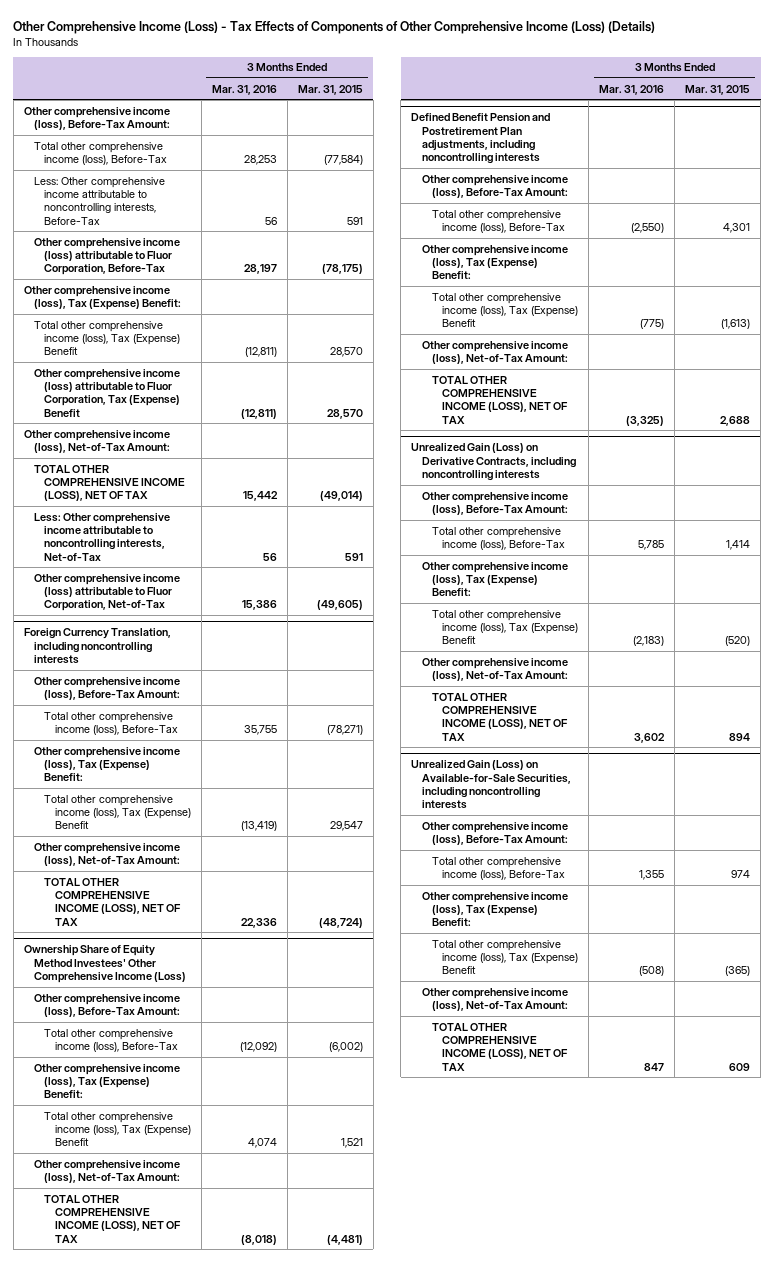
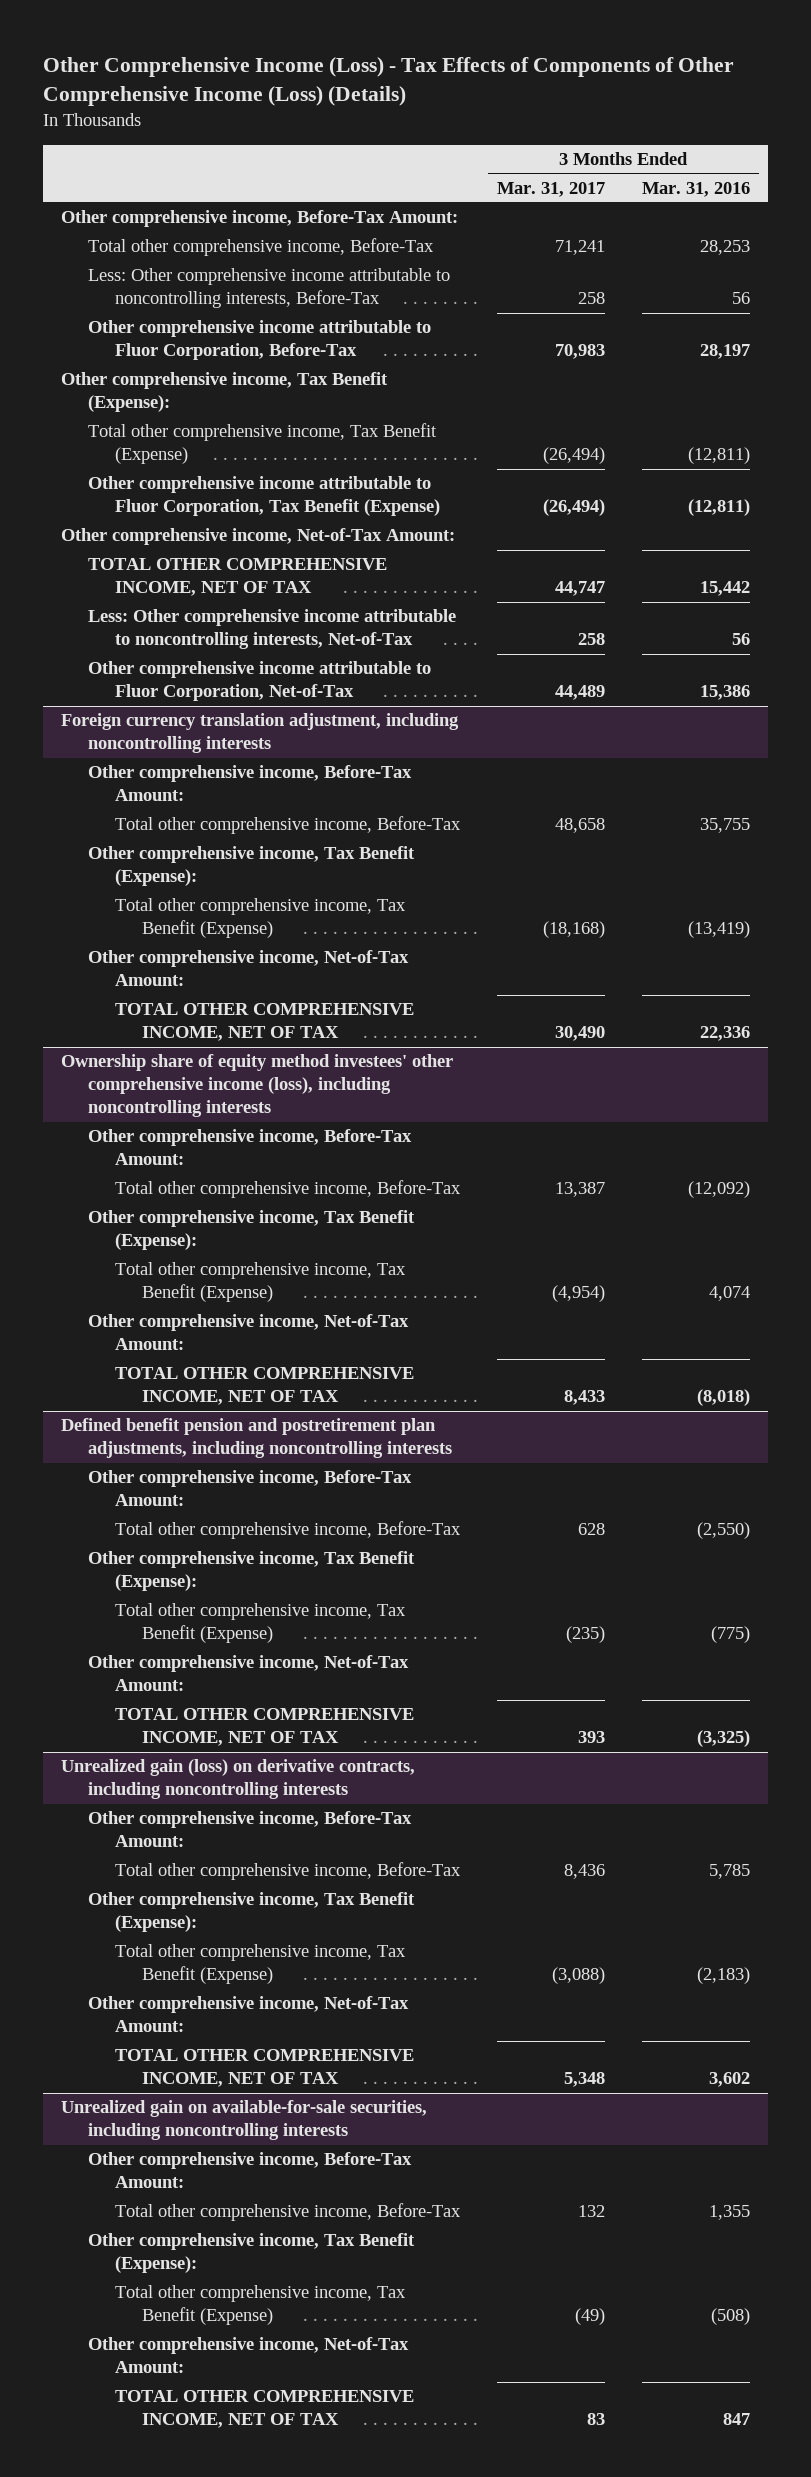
[297,84,363,95] Mar. 31, 2015 -> none
none -> [496,181,605,197] Mar. 31, 2017
[24,106,171,131] Other comprehensive income (loss), Before-Tax Amount: -> [61,210,459,228] Other comprehensive income, Before-Tax Amount:
[34,141,168,166] Total other comprehensive income (loss), Before-Tax -> [88,238,435,257] Total other comprehensive income, Before-Tax
[34,237,181,276] Other comprehensive income (loss) attributable to Fluor Corporation, Before-Tax -> [88,320,432,361] Other comprehensive income attributable to Fluor Corporation, Before-Tax
[24,285,182,311] Other comprehensive income (loss), Tax (Expense) Benefit: -> [61,372,389,413] Other comprehensive income, Tax Benefit (Expense):
[34,320,181,356] Total other comprehensive income (loss), Tax (Expense) Benefit -> [88,423,438,465] Total other comprehensive income, Tax Benefit (Expense)
[34,368,181,417] Other comprehensive income (loss) attributable to Fluor Corporation, Tax (Expense) Benefit -> [88,476,440,517] Other comprehensive income attributable to Fluor Corporation, Tax Benefit (Expense)
[24,429,171,454] Other comprehensive income (loss), Net-of-Tax Amount: -> [61,528,456,546] Other comprehensive income, Net-of-Tax Amount:
[34,464,186,502] TOTAL OTHER COMPREHENSIVE INCOME (LOSS), NET OF TAX -> [88,558,388,597] TOTAL OTHER COMPREHENSIVE INCOME, NET OF TAX
[34,573,181,612] Other comprehensive income (loss) attributable to Fluor Corporation, Net-of-Tax -> [88,661,432,702] Other comprehensive income attributable to Fluor Corporation, Net-of-Tax
[24,628,172,665] Foreign Currency Translation, including noncontrolling interests -> [61,713,460,754] Foreign currency translation adjustment, including noncontrolling interests
[34,676,181,701] Other comprehensive income (loss), Before-Tax Amount: -> [88,765,413,802] Other comprehensive income, Before-Tax Amount:
[44,711,178,736] Total other comprehensive income (loss), Before-Tax -> [114,816,461,835] Total other comprehensive income, Before-Tax
[34,746,181,782] Other comprehensive income (loss), Tax (Expense) Benefit: -> [88,846,416,887] Other comprehensive income, Tax Benefit (Expense):
[44,794,191,830] Total other comprehensive income (loss), Tax (Expense) Benefit -> [114,898,406,939] Total other comprehensive income, Tax Benefit (Expense)
[34,842,181,867] Other comprehensive income (loss), Net-of-Tax Amount: -> [88,950,410,987] Other comprehensive income, Net-of-Tax Amount:
[44,877,181,926] TOTAL OTHER COMPREHENSIVE INCOME (LOSS), NET OF TAX -> [114,1003,414,1042] TOTAL OTHER COMPREHENSIVE INCOME, NET OF TAX
[24,945,187,984] Ownership Share of Equity Method Investees' Other Comprehensive Income (Loss) -> [61,1054,454,1118] Ownership share of equity method investees' other comprehensive income (loss), including noncontrolling interests
[34,993,181,1018] Other comprehensive income (loss), Before-Tax Amount: -> [88,1129,413,1166] Other comprehensive income, Before-Tax Amount:
[44,1028,178,1053] Total other comprehensive income (loss), Before-Tax -> [114,1180,461,1199] Total other comprehensive income, Before-Tax
[34,1063,181,1099] Other comprehensive income (loss), Tax (Expense) Benefit: -> [88,1210,416,1251] Other comprehensive income, Tax Benefit (Expense):
[44,1111,191,1147] Total other comprehensive income (loss), Tax (Expense) Benefit -> [114,1262,406,1303] Total other comprehensive income, Tax Benefit (Expense)
[34,1159,181,1184] Other comprehensive income (loss), Net-of-Tax Amount: -> [88,1314,410,1351] Other comprehensive income, Net-of-Tax Amount:
[44,1194,181,1243] TOTAL OTHER COMPREHENSIVE INCOME (LOSS), NET OF TAX -> [114,1367,414,1406] TOTAL OTHER COMPREHENSIVE INCOME, NET OF TAX
[411,113,551,165] Defined Benefit Pension and Postretirement Plan adjustments, including noncontrolling interests -> [61,1418,453,1459] Defined benefit pension and postretirement plan adjustments, including noncontrolling interests
[421,174,568,199] Other comprehensive income (loss), Before-Tax Amount: -> [88,1470,413,1507] Other comprehensive income, Before-Tax Amount:
[431,209,566,234] Total other comprehensive income (loss), Before-Tax -> [114,1521,461,1540] Total other comprehensive income, Before-Tax
[421,244,568,280] Other comprehensive income (loss), Tax (Expense) Benefit: -> [88,1551,416,1592] Other comprehensive income, Tax Benefit (Expense):
[431,292,579,328] Total other comprehensive income (loss), Tax (Expense) Benefit -> [114,1603,406,1644] Total other comprehensive income, Tax Benefit (Expense)
[421,340,568,365] Other comprehensive income (loss), Net-of-Tax Amount: -> [88,1655,410,1692] Other comprehensive income, Net-of-Tax Amount:
[431,375,569,424] TOTAL OTHER COMPREHENSIVE INCOME (LOSS), NET OF TAX -> [114,1708,414,1747] TOTAL OTHER COMPREHENSIVE INCOME, NET OF TAX
[411,443,576,482] Unrealized Gain (Loss) on Derivative Contracts, including noncontrolling interests -> [61,1759,416,1800] Unrealized gain (loss) on derivative contracts, including noncontrolling interests
[421,491,568,516] Other comprehensive income (loss), Before-Tax Amount: -> [88,1811,413,1848] Other comprehensive income, Before-Tax Amount:
[431,526,566,551] Total other comprehensive income (loss), Before-Tax -> [114,1862,461,1881] Total other comprehensive income, Before-Tax
[421,561,568,597] Other comprehensive income (loss), Tax (Expense) Benefit: -> [88,1892,416,1933] Other comprehensive income, Tax Benefit (Expense):
[431,609,579,645] Total other comprehensive income (loss), Tax (Expense) Benefit -> [114,1944,406,1985] Total other comprehensive income, Tax Benefit (Expense)
[421,657,568,682] Other comprehensive income (loss), Net-of-Tax Amount: -> [88,1996,410,2033] Other comprehensive income, Net-of-Tax Amount:
[431,692,569,741] TOTAL OTHER COMPREHENSIVE INCOME (LOSS), NET OF TAX -> [114,2049,414,2088] TOTAL OTHER COMPREHENSIVE INCOME, NET OF TAX
[411,760,571,810] Unrealized Gain (Loss) on Available-for-Sale Securities, including noncontrolling interests -> [61,2100,428,2141] Unrealized gain on available-for-sale securities, including noncontrolling interests
[421,821,568,846] Other comprehensive income (loss), Before-Tax Amount: -> [88,2152,413,2189] Other comprehensive income, Before-Tax Amount:
[431,856,566,881] Total other comprehensive income (loss), Before-Tax -> [114,2203,461,2222] Total other comprehensive income, Before-Tax
[421,891,568,927] Other comprehensive income (loss), Tax (Expense) Benefit: -> [88,2233,416,2274] Other comprehensive income, Tax Benefit (Expense):
[431,939,579,975] Total other comprehensive income (loss), Tax (Expense) Benefit -> [114,2285,406,2326] Total other comprehensive income, Tax Benefit (Expense)
[421,987,568,1012] Other comprehensive income (loss), Net-of-Tax Amount: -> [88,2337,410,2374] Other comprehensive income, Net-of-Tax Amount:
[431,1022,569,1071] TOTAL OTHER COMPREHENSIVE INCOME (LOSS), NET OF TAX -> [114,2390,414,2429] TOTAL OTHER COMPREHENSIVE INCOME, NET OF TAX

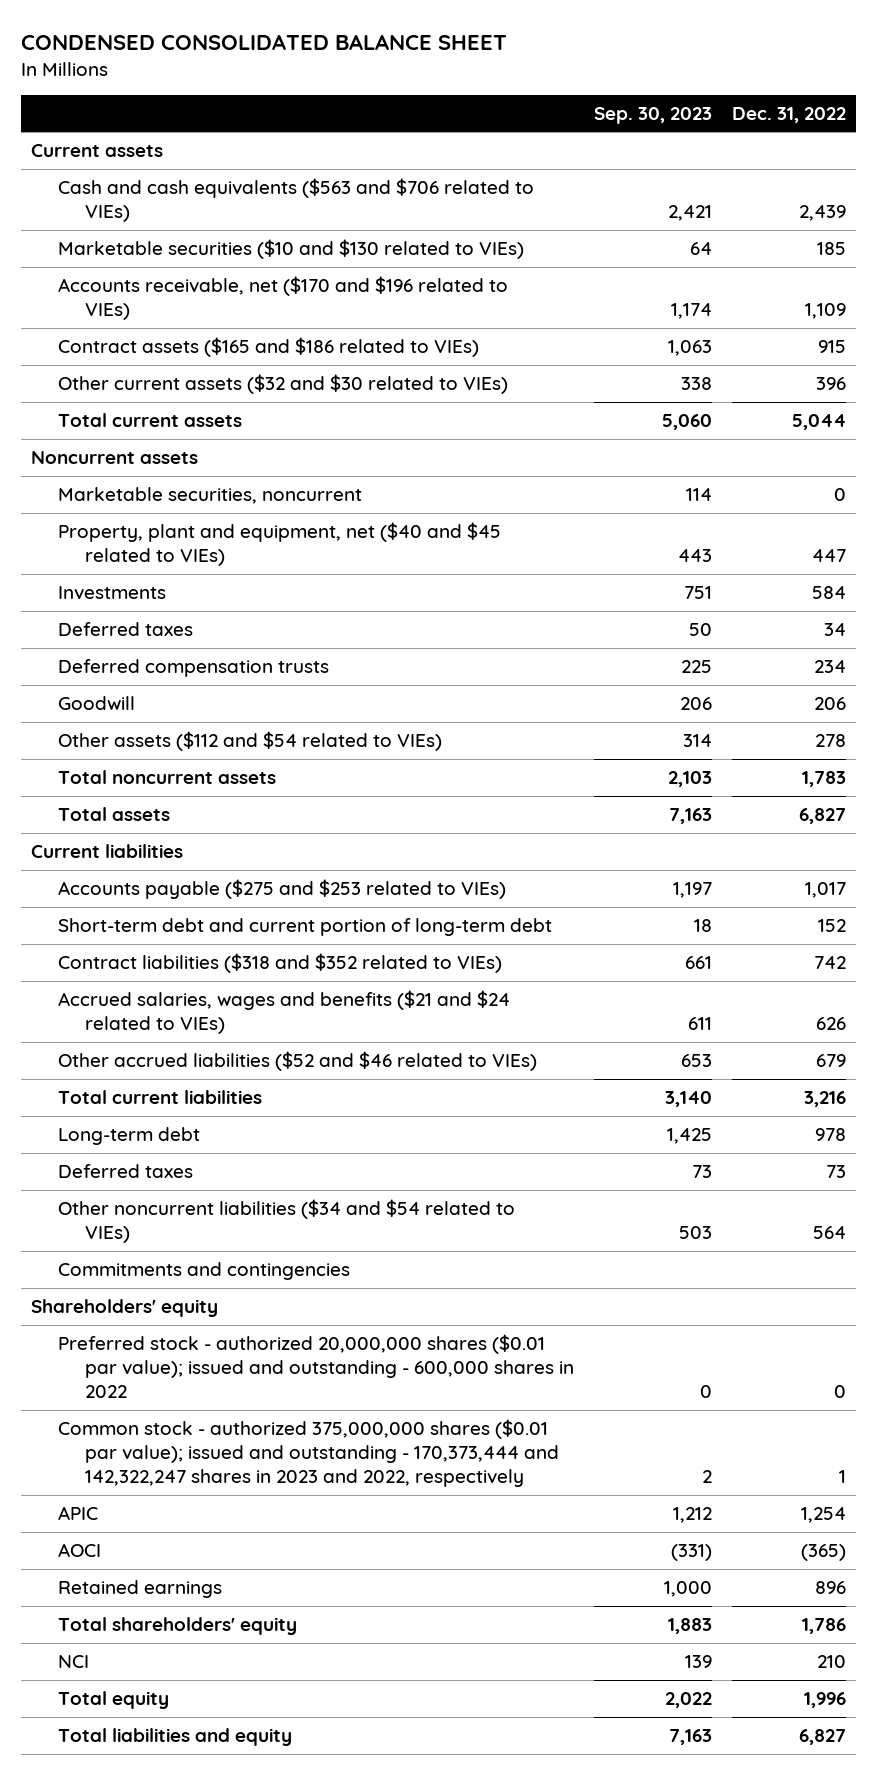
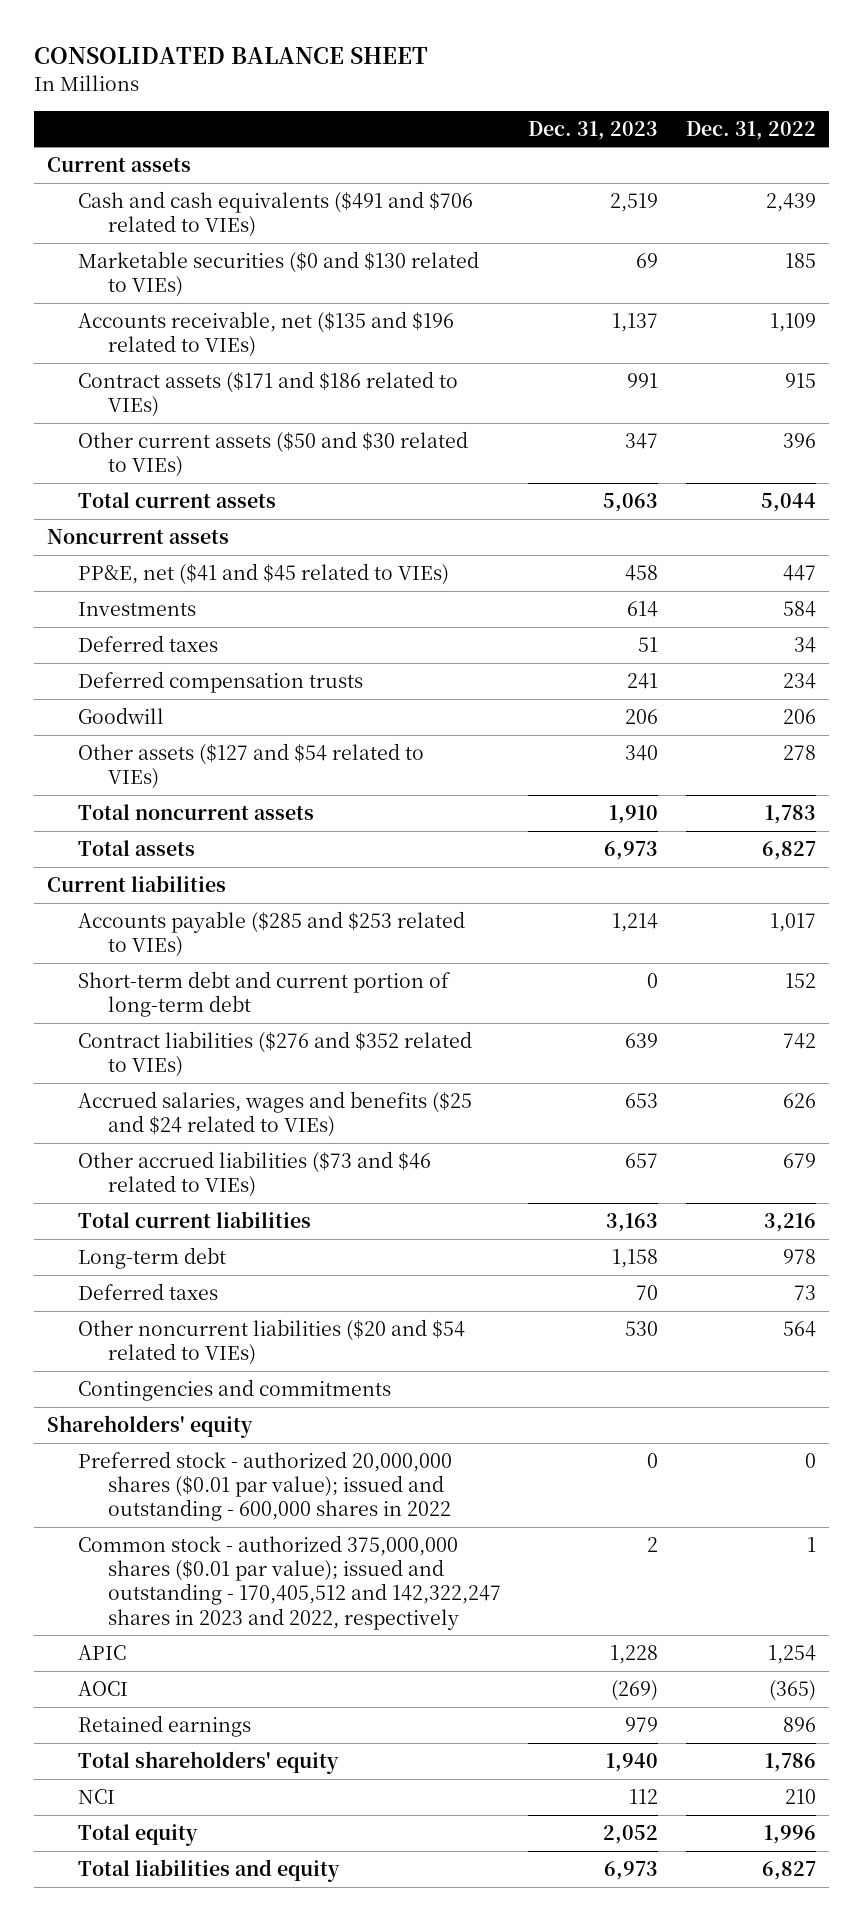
[20,34,507,51] CONDENSED CONSOLIDATED BALANCE SHEET -> [33,47,428,65] CONSOLIDATED BALANCE SHEET
[594,106,713,124] Sep. 30, 2023 -> none
none -> [528,120,659,140] Dec. 31, 2023
[58,178,535,223] Cash and cash equivalents ($563 and $706 related to VIEs) -> [77,190,473,238] Cash and cash equivalents ($491 and $706 related to VIEs)
[58,239,525,260] Marketable securities ($10 and $130 related to VIEs) -> [77,250,479,298] Marketable securities ($0 and $130 related to VIEs)
[58,276,509,321] Accounts receivable, net ($170 and $196 related to VIEs) -> [77,310,454,358] Accounts receivable, net ($135 and $196 related to VIEs)
[58,337,480,358] Contract assets ($165 and $186 related to VIEs) -> [77,370,458,418] Contract assets ($171 and $186 related to VIEs)
[58,374,509,395] Other current assets ($32 and $30 related to VIEs) -> [77,430,468,478] Other current assets ($50 and $30 related to VIEs)
[58,487,363,505] Marketable securities, noncurrent -> none
[58,522,502,567] Property, plant and equipment, net ($40 and $45 related to VIEs) -> [77,562,449,585] PP&E, net ($41 and $45 related to VIEs)
[58,731,443,752] Other assets ($112 and $54 related to VIEs) -> [77,742,424,790] Other assets ($127 and $54 related to VIEs)
[58,879,507,900] Accounts payable ($275 and $253 related to VIEs) -> [77,910,465,958] Accounts payable ($285 and $253 related to VIEs)
[58,953,503,974] Contract liabilities ($318 and $352 related to VIEs) -> [77,1030,472,1078] Contract liabilities ($276 and $352 related to VIEs)
[58,990,511,1035] Accrued salaries, wages and benefits ($21 and $24 related to VIEs) -> [77,1090,472,1138] Accrued salaries, wages and benefits ($25 and $24 related to VIEs)
[58,1051,538,1072] Other accrued liabilities ($52 and $46 related to VIEs) -> [77,1150,431,1198] Other accrued liabilities ($73 and $46 related to VIEs)
[58,1199,516,1244] Other noncurrent liabilities ($34 and $54 related to VIEs) -> [77,1318,465,1366] Other noncurrent liabilities ($20 and $54 related to VIEs)
[58,1262,351,1281] Commitments and contingencies -> [77,1378,391,1401] Contingencies and commitments
[58,1419,560,1488] Common stock - authorized 375,000,000 shares ($0.01 par value); issued and outstanding - 170,373,444 and 142,322,247 shares in 2023 and 2022, respectively -> [77,1534,501,1630] Common stock - authorized 375,000,000 shares ($0.01 par value); issued and outstanding - 170,405,512 and 142,322,247 shares in 2023 and 2022, respectively

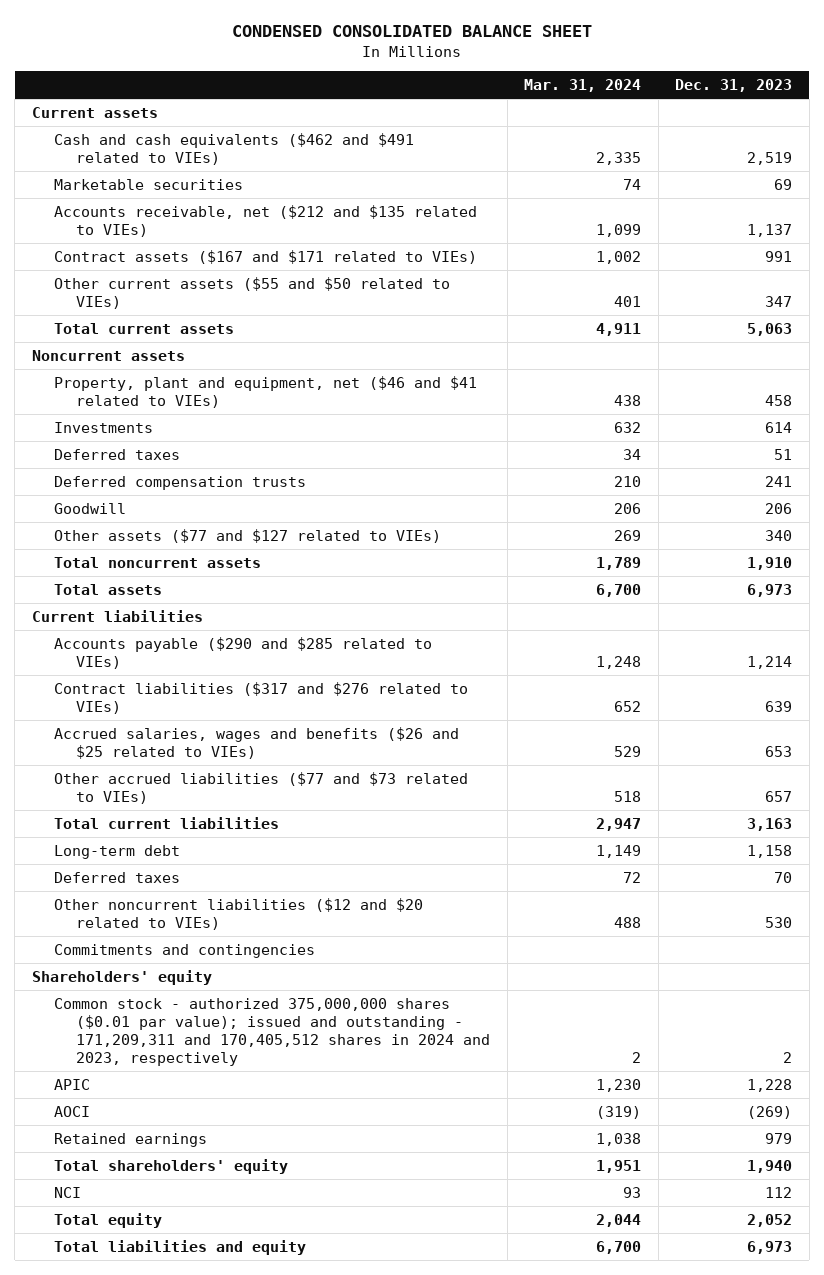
[33,47,428,65] CONSOLIDATED BALANCE SHEET -> [232,25,593,38] CONDENSED CONSOLIDATED BALANCE SHEET
[685,120,816,140] Dec. 31, 2022 -> none
none -> [524,78,642,92] Mar. 31, 2024
[77,190,473,238] Cash and cash equivalents ($491 and $706 related to VIEs) -> [54,132,415,165] Cash and cash equivalents ($462 and $491 related to VIEs)
[77,250,479,298] Marketable securities ($0 and $130 related to VIEs) -> [54,178,244,190] Marketable securities
[77,310,454,358] Accounts receivable, net ($135 and $196 related to VIEs) -> [54,204,478,237] Accounts receivable, net ($212 and $135 related to VIEs)
[77,370,458,418] Contract assets ($171 and $186 related to VIEs) -> [54,249,478,264] Contract assets ($167 and $171 related to VIEs)
[77,430,468,478] Other current assets ($50 and $30 related to VIEs) -> [54,276,451,309] Other current assets ($55 and $50 related to VIEs)
[77,562,449,585] PP&E, net ($41 and $45 related to VIEs) -> [54,375,478,408] Property, plant and equipment, net ($46 and $41 related to VIEs)
[77,742,424,790] Other assets ($127 and $54 related to VIEs) -> [54,528,442,543] Other assets ($77 and $127 related to VIEs)
[77,970,450,1018] Short-term debt and current portion of long-term debt -> none
[77,910,465,958] Accounts payable ($285 and $253 related to VIEs) -> [54,636,433,669] Accounts payable ($290 and $285 related to VIEs)
[77,1030,472,1078] Contract liabilities ($276 and $352 related to VIEs) -> [54,681,469,714] Contract liabilities ($317 and $276 related to VIEs)
[77,1090,472,1138] Accrued salaries, wages and benefits ($25 and $24 related to VIEs) -> [54,726,460,759] Accrued salaries, wages and benefits ($26 and $25 related to VIEs)
[77,1150,431,1198] Other accrued liabilities ($73 and $46 related to VIEs) -> [54,771,469,804] Other accrued liabilities ($77 and $73 related to VIEs)
[77,1318,465,1366] Other noncurrent liabilities ($20 and $54 related to VIEs) -> [54,897,424,930] Other noncurrent liabilities ($12 and $20 related to VIEs)
[77,1378,391,1401] Contingencies and commitments -> [54,943,316,958] Commitments and contingencies
[77,1450,452,1522] Preferred stock - authorized 20,000,000 shares ($0.01 par value); issued and outstanding - 600,000 shares in 2022 -> none
[77,1534,501,1630] Common stock - authorized 375,000,000 shares ($0.01 par value); issued and outstanding - 170,405,512 and 142,322,247 shares in 2023 and 2022, respectively -> [54,997,491,1066] Common stock - authorized 375,000,000 shares ($0.01 par value); issued and outstanding - 171,209,311 and 170,405,512 shares in 2024 and 2023, respectively

